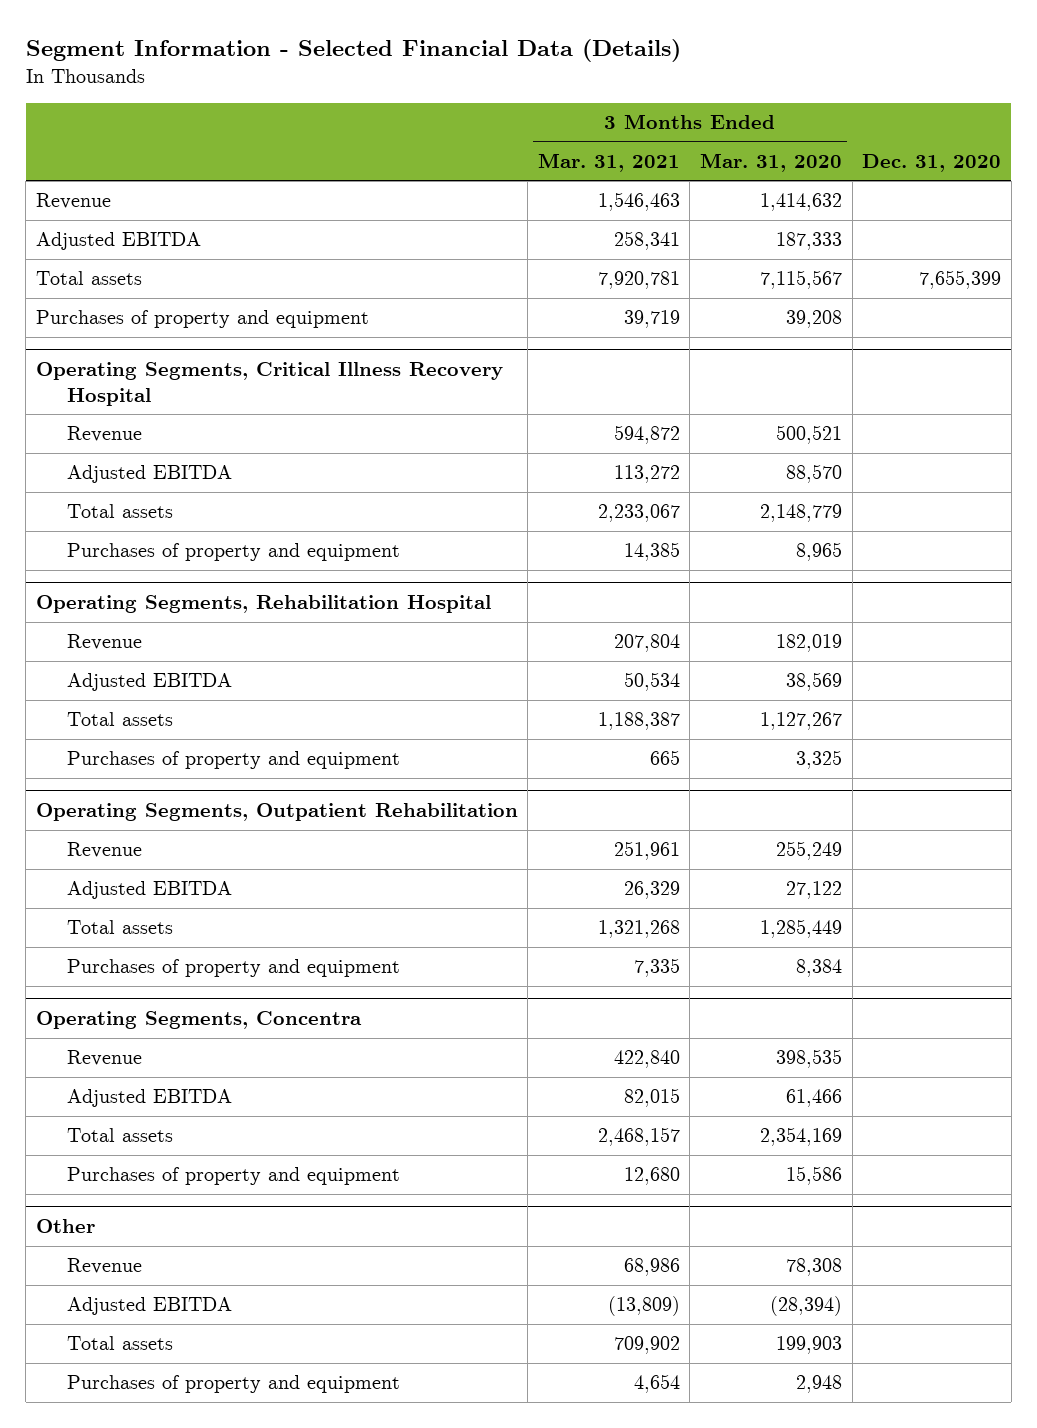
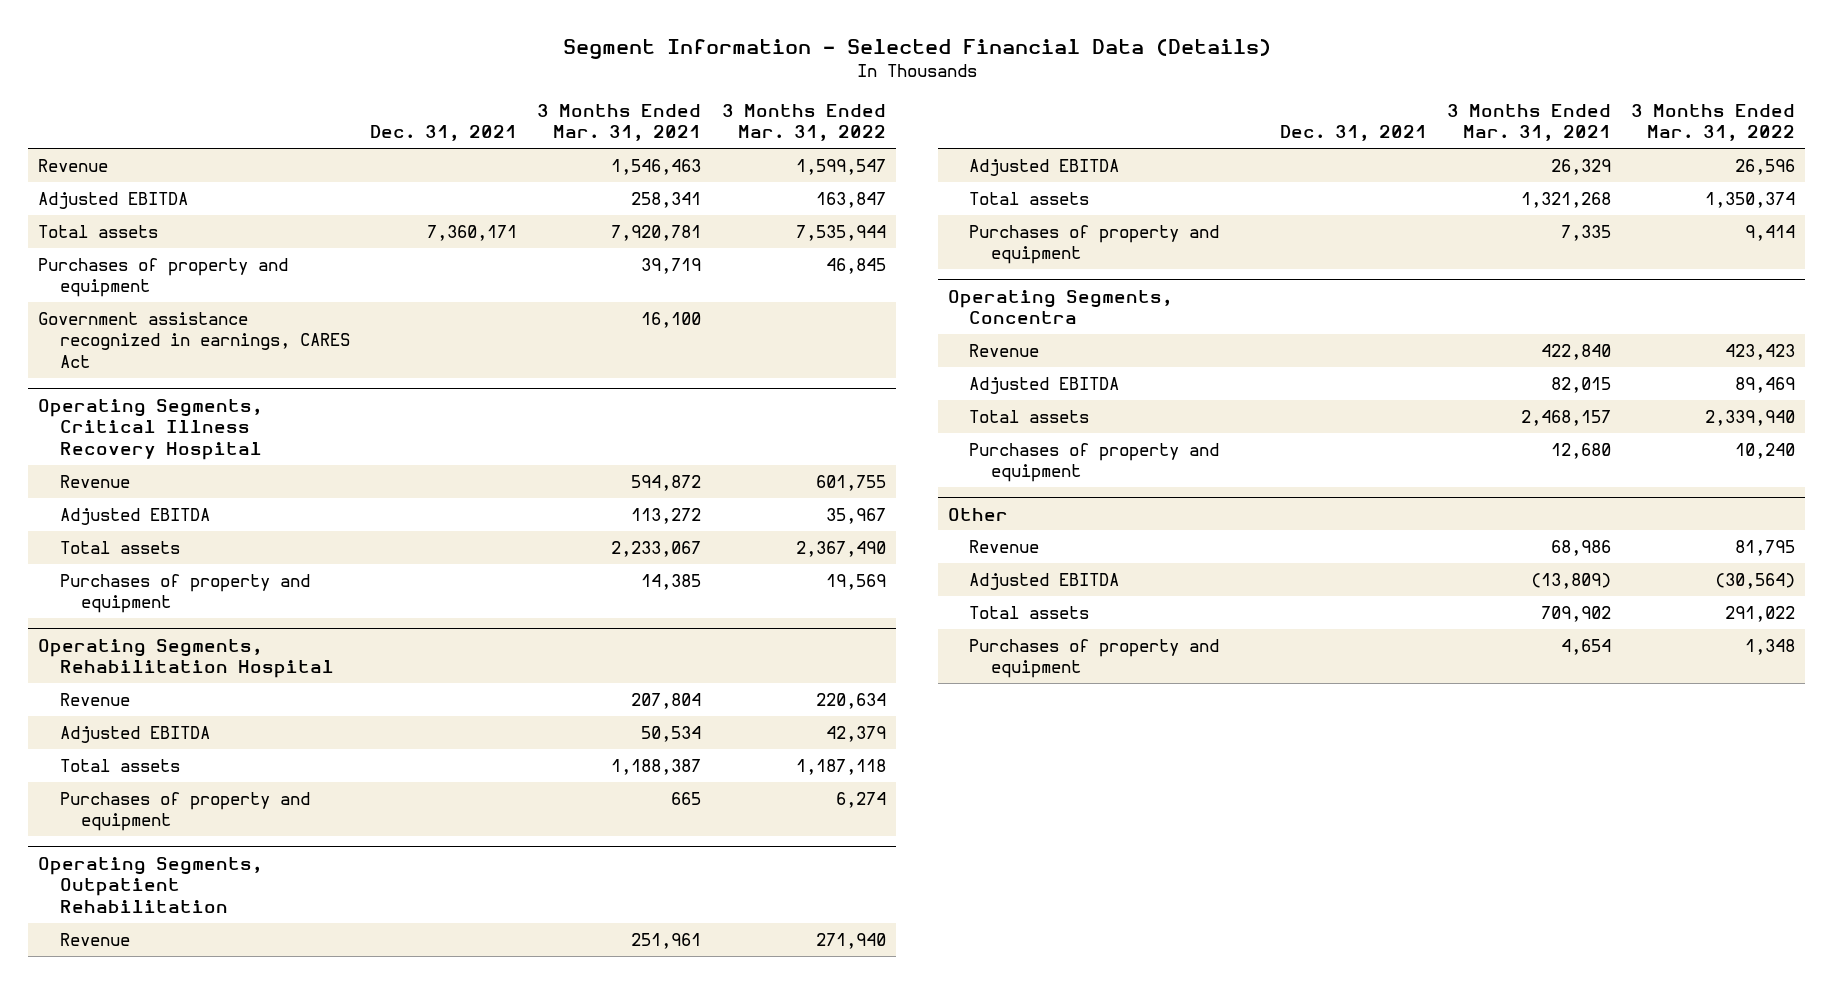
[700,152,843,172] Mar. 31, 2020 -> none
[862,153,1002,172] Dec. 31, 2020 -> none
none -> [370,125,518,142] Dec. 31, 2021
none -> [721,103,886,142] 3 Months Ended Mar. 31, 2022
none -> [38,311,350,368] Government assistance recognized in earnings, CARES Act

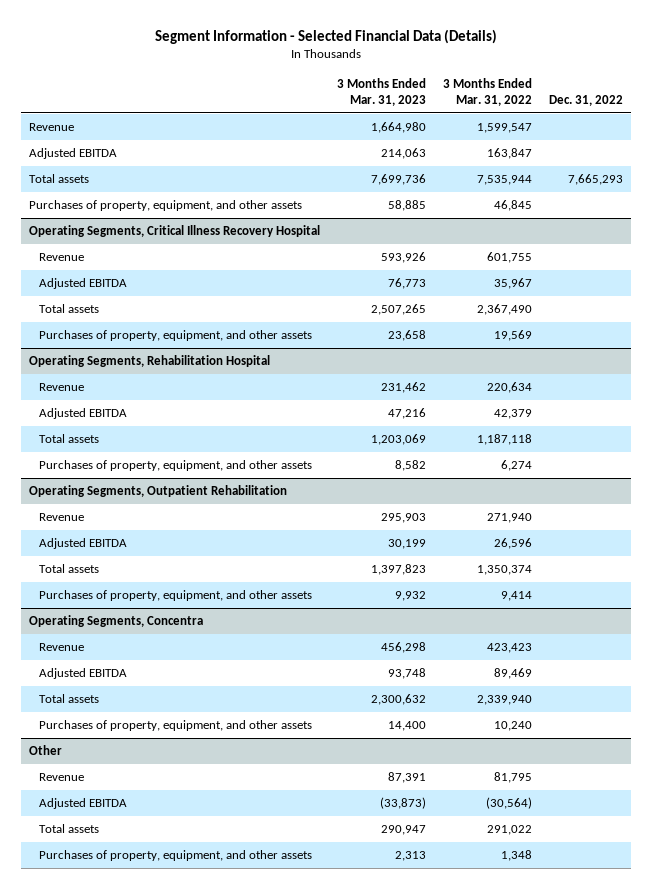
[370,125,518,142] Dec. 31, 2021 -> none
[537,103,702,142] 3 Months Ended Mar. 31, 2021 -> none
none -> [337,77,427,106] 3 Months Ended Mar. 31, 2023
none -> [548,94,623,106] Dec. 31, 2022
[38,311,350,368] Government assistance recognized in earnings, CARES Act -> none
[38,257,289,298] Purchases of property and equipment -> [29,200,303,212] Purchases of property, equipment, and other assets
[59,573,310,614] Purchases of property and equipment -> [39,330,313,342] Purchases of property, equipment, and other assets
[59,791,310,832] Purchases of property and equipment -> [39,460,313,472] Purchases of property, equipment, and other assets
[969,224,1220,265] Purchases of property and equipment -> [39,590,313,602] Purchases of property, equipment, and other assets
[969,442,1220,483] Purchases of property and equipment -> [39,720,313,732] Purchases of property, equipment, and other assets
[969,638,1220,679] Purchases of property and equipment -> [39,850,313,862] Purchases of property, equipment, and other assets

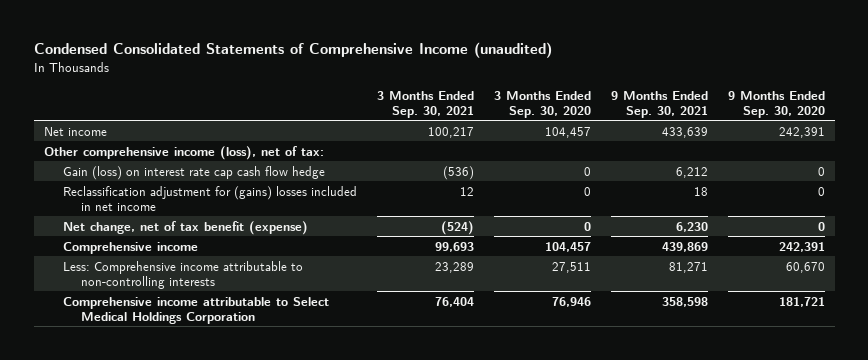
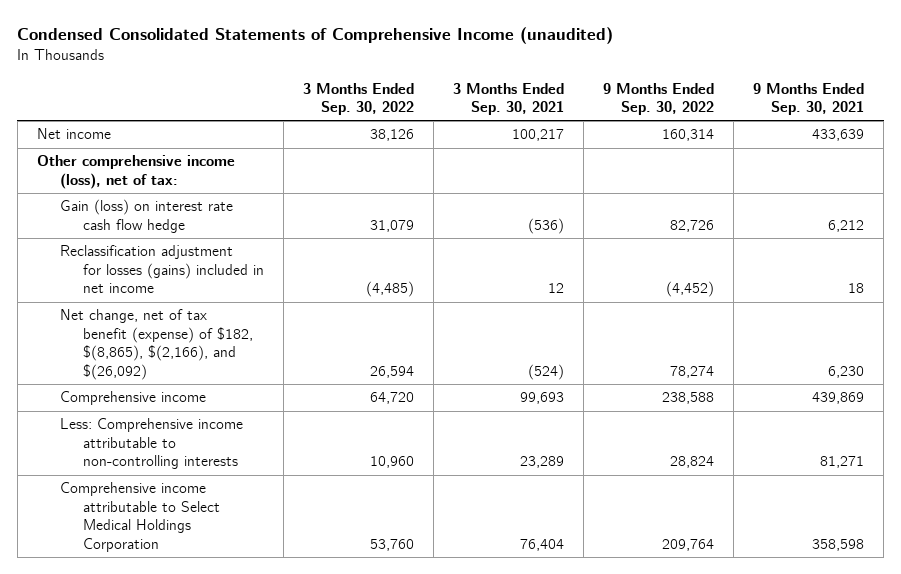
[493,90,591,118] 3 Months Ended Sep. 30, 2020 -> none
[727,90,825,118] 9 Months Ended Sep. 30, 2020 -> none
none -> [303,82,415,116] 3 Months Ended Sep. 30, 2022
none -> [603,82,715,116] 9 Months Ended Sep. 30, 2022
[62,165,325,180] Gain (loss) on interest rate cap cash flow hedge -> [59,199,233,233] Gain (loss) on interest rate cash flow hedge
[62,185,357,211] Reclassification adjustment for (gains) losses included in net income -> [59,245,264,294] Reclassification adjustment for losses (gains) included in net income
[62,220,308,235] Net change, net of tax benefit (expense) -> [59,309,253,380] Net change, net of tax benefit (expense) of $182, $(8,865), $(2,166), and $(26,092)

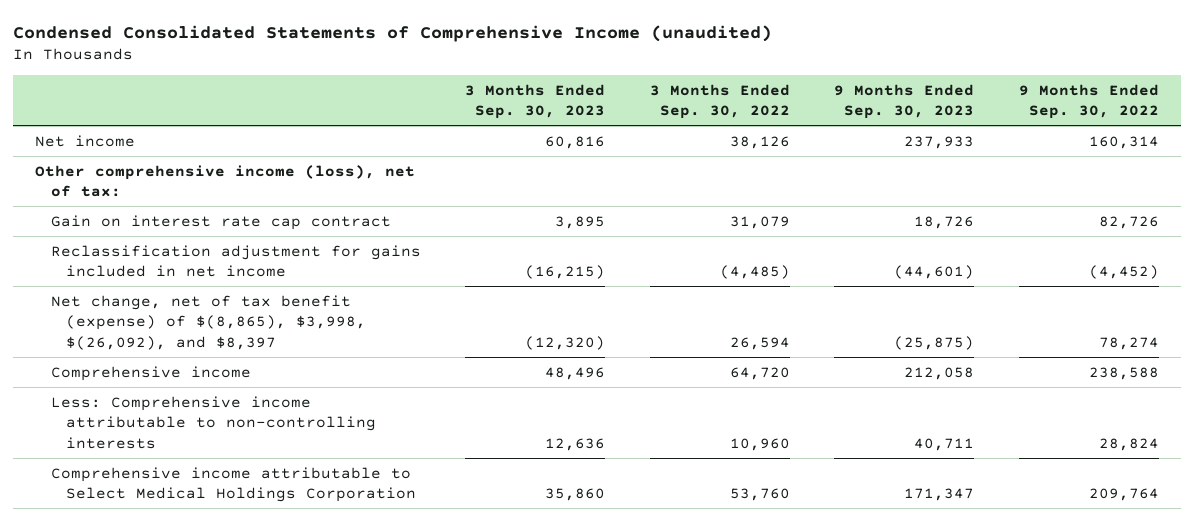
[453,82,565,116] 3 Months Ended Sep. 30, 2021 -> none
[753,82,865,116] 9 Months Ended Sep. 30, 2021 -> none
none -> [465,83,606,120] 3 Months Ended Sep. 30, 2023
none -> [834,83,975,120] 9 Months Ended Sep. 30, 2023
[59,199,233,233] Gain (loss) on interest rate cash flow hedge -> [50,214,391,230] Gain on interest rate cap contract
[59,245,264,294] Reclassification adjustment for losses (gains) included in net income -> [50,244,421,278] Reclassification adjustment for gains included in net income
[59,309,253,380] Net change, net of tax benefit (expense) of $182, $(8,865), $(2,166), and $(26,092) -> [50,294,366,350] Net change, net of tax benefit (expense) of $(8,865), $3,998, $(26,092), and $8,397

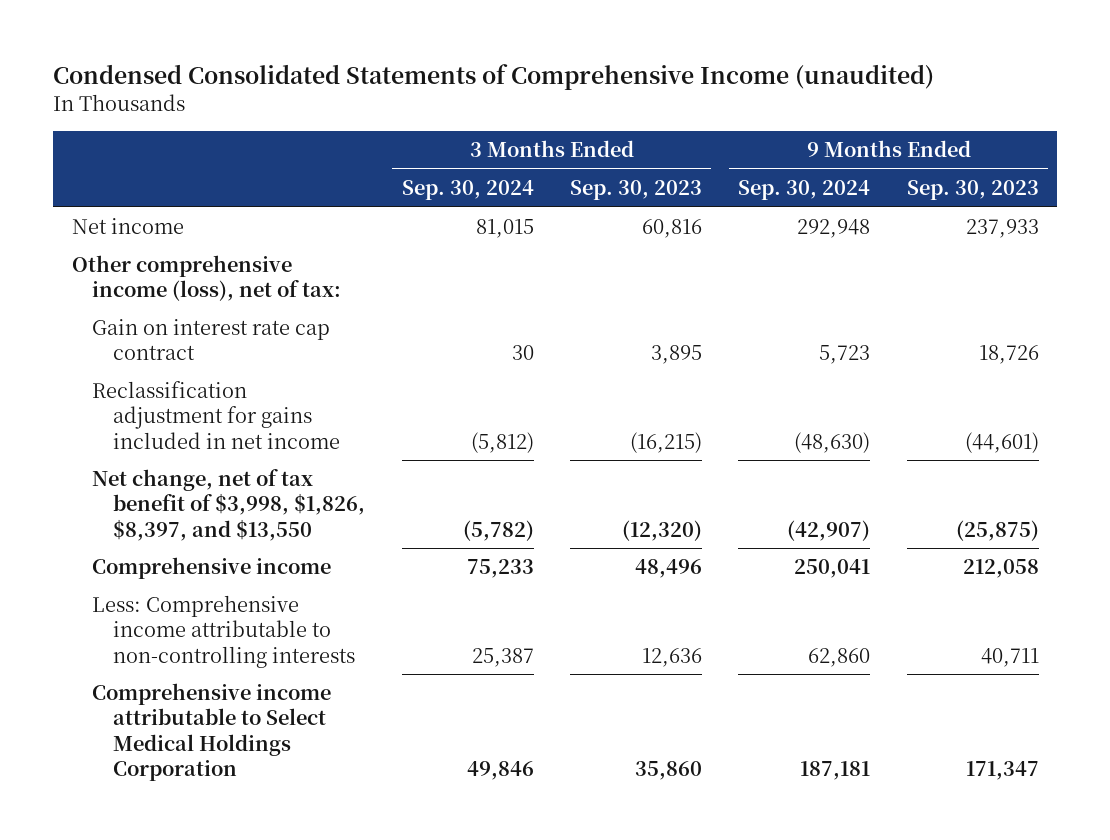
[649,83,790,120] 3 Months Ended Sep. 30, 2022 -> none
[1018,83,1159,120] 9 Months Ended Sep. 30, 2022 -> none
none -> [401,179,534,200] Sep. 30, 2024
none -> [738,179,871,200] Sep. 30, 2024
[50,294,366,350] Net change, net of tax benefit (expense) of $(8,865), $3,998, $(26,092), and $8,397 -> [92,469,366,541] Net change, net of tax benefit of $3,998, $1,826, $8,397, and $13,550

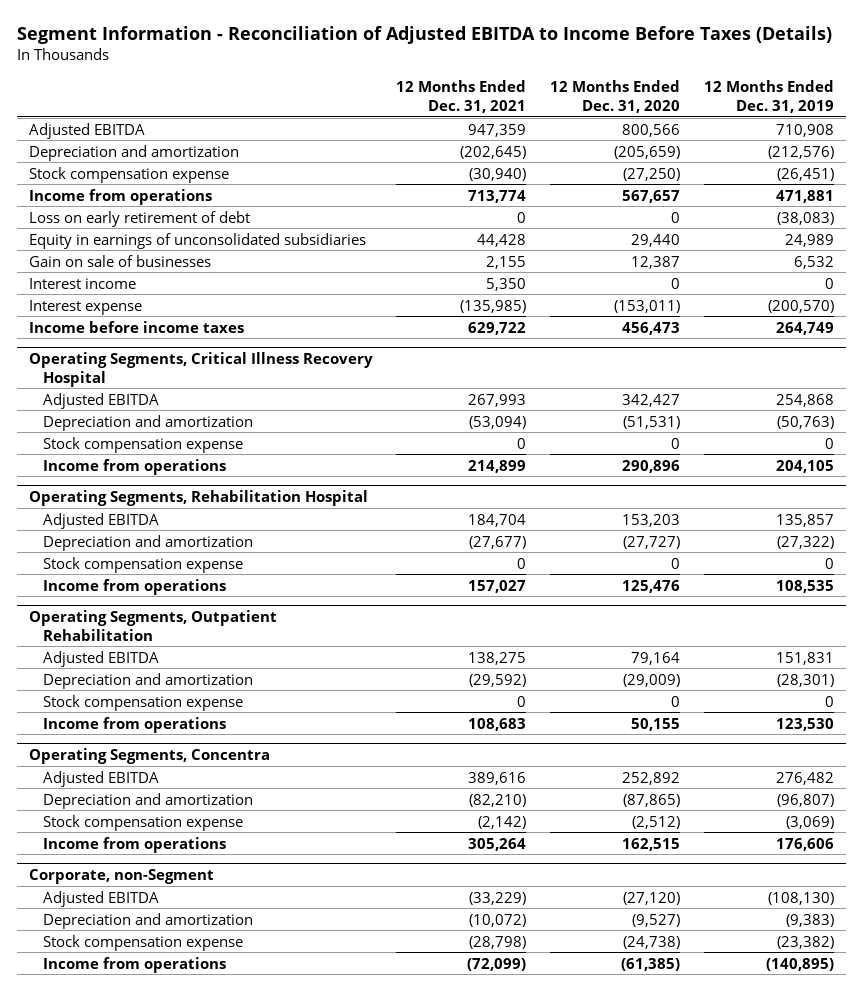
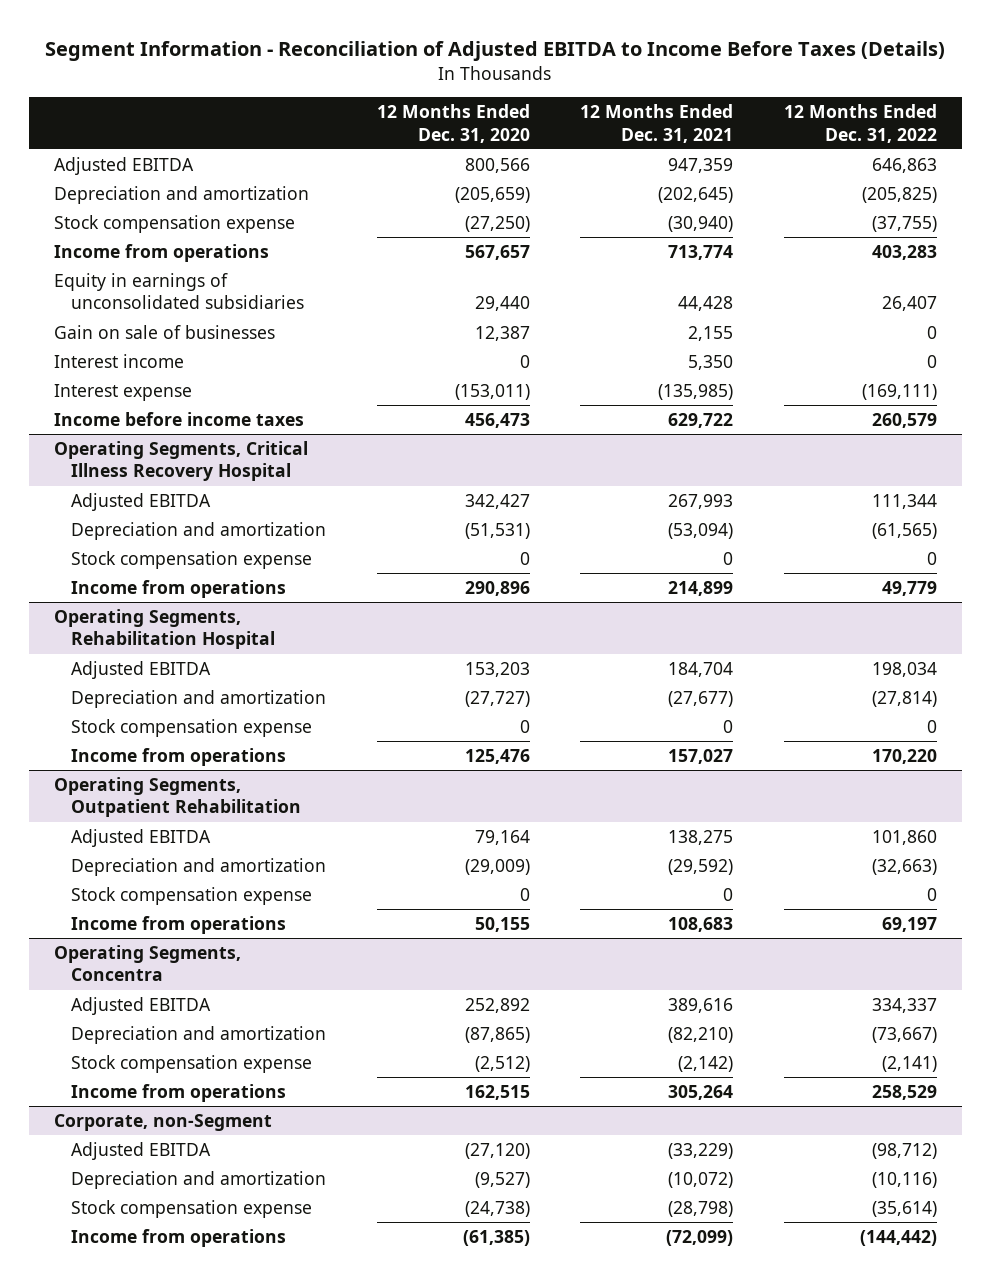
[703,80,834,113] 12 Months Ended Dec. 31, 2019 -> none
none -> [783,104,937,143] 12 Months Ended Dec. 31, 2022
[28,210,250,227] Loss on early retirement of debt -> none

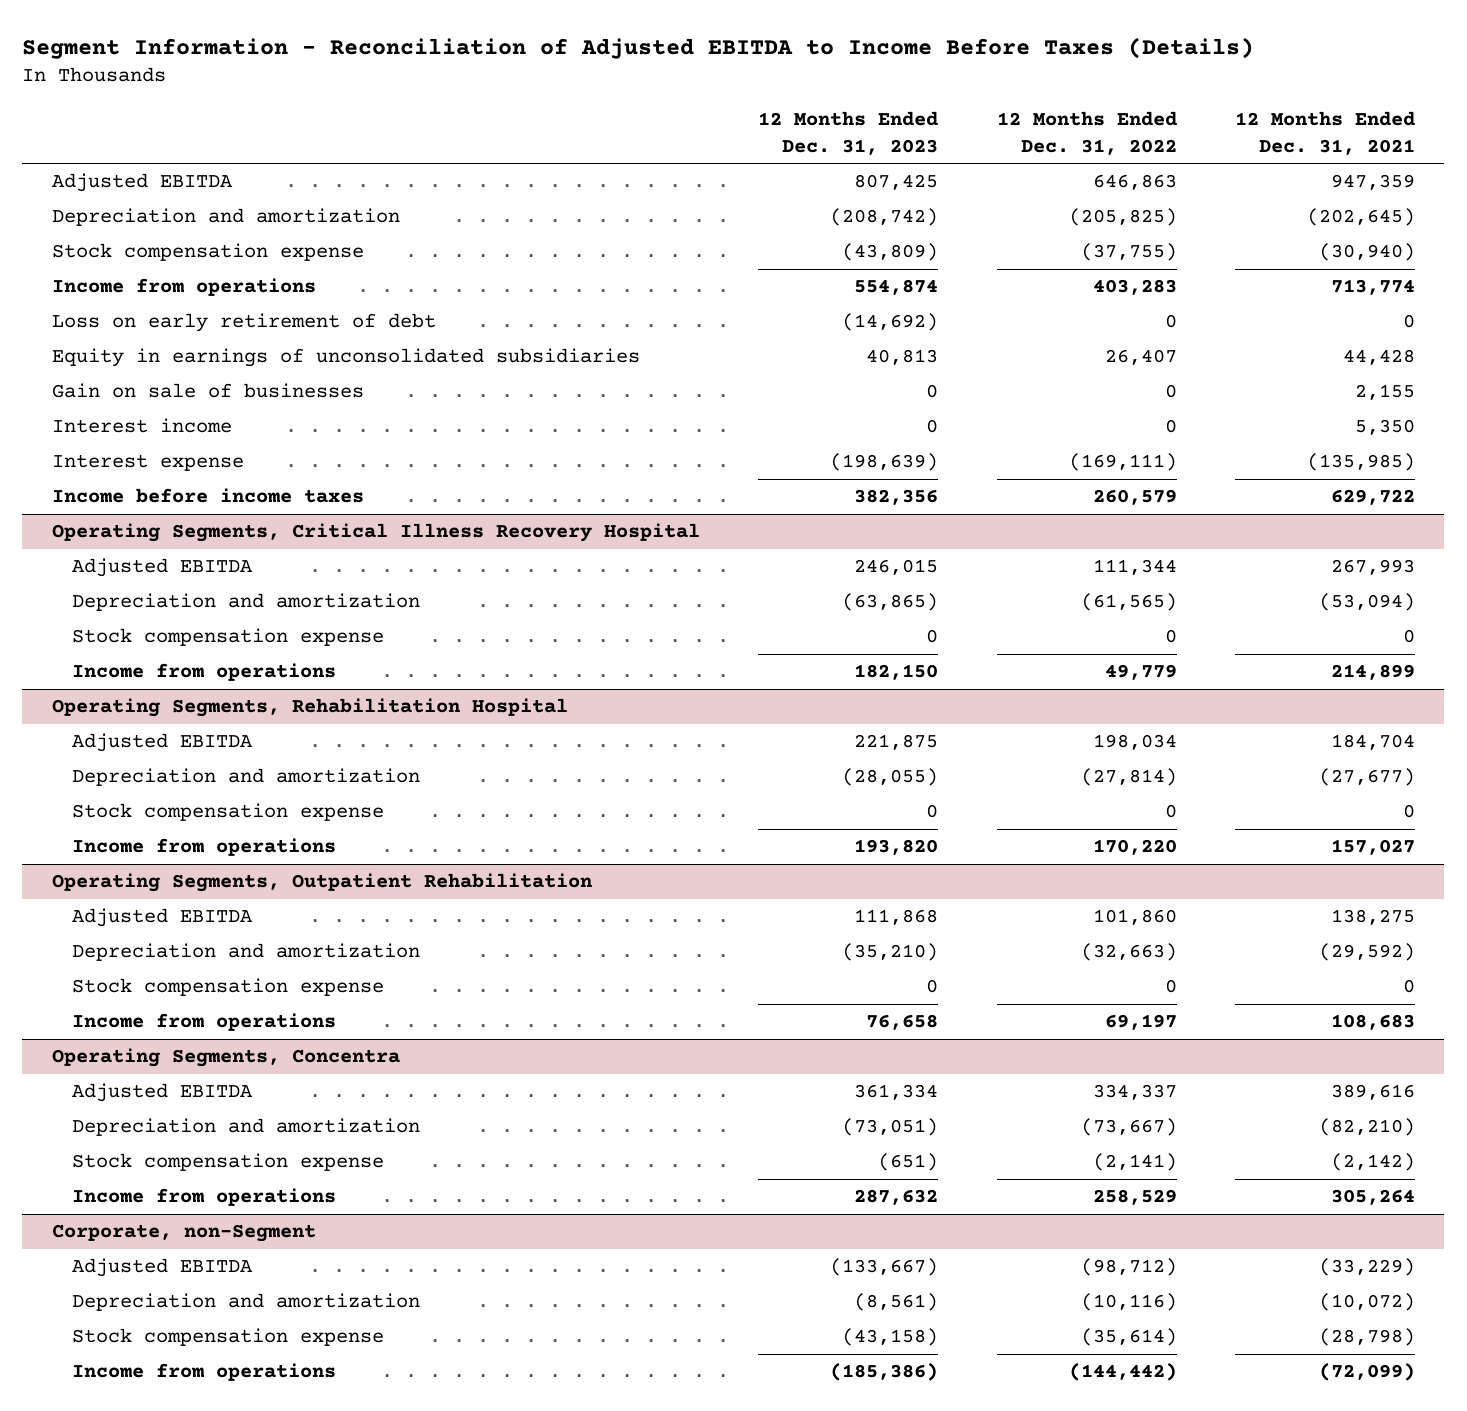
[376,104,530,143] 12 Months Ended Dec. 31, 2020 -> none
none -> [758,111,939,155] 12 Months Ended Dec. 31, 2023
none -> [51,313,436,333] Loss on early retirement of debt

